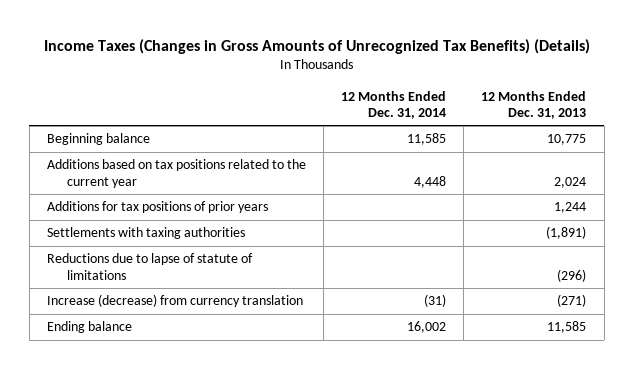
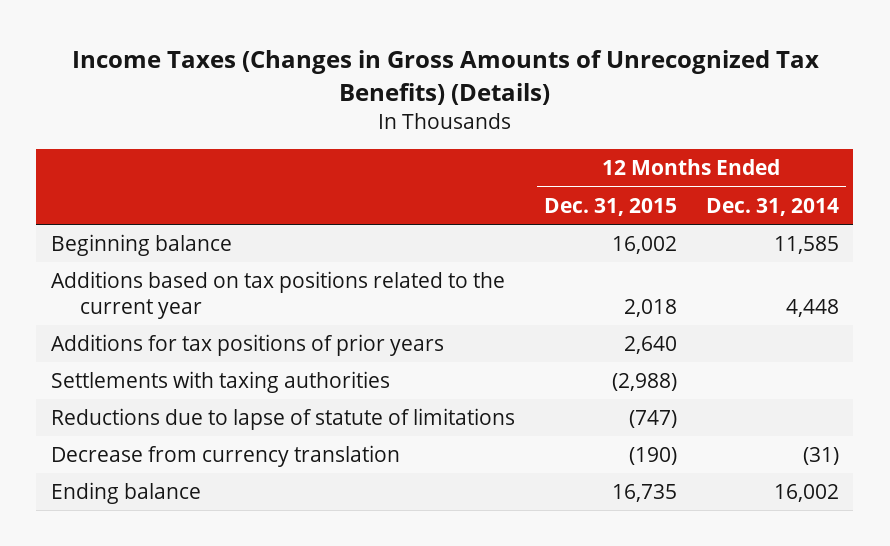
[481,90,587,120] 12 Months Ended Dec. 31, 2013 -> none
none -> [543,197,677,216] Dec. 31, 2015
[46,294,303,308] Increase (decrease) from currency translation -> [50,445,400,468] Decrease from currency translation

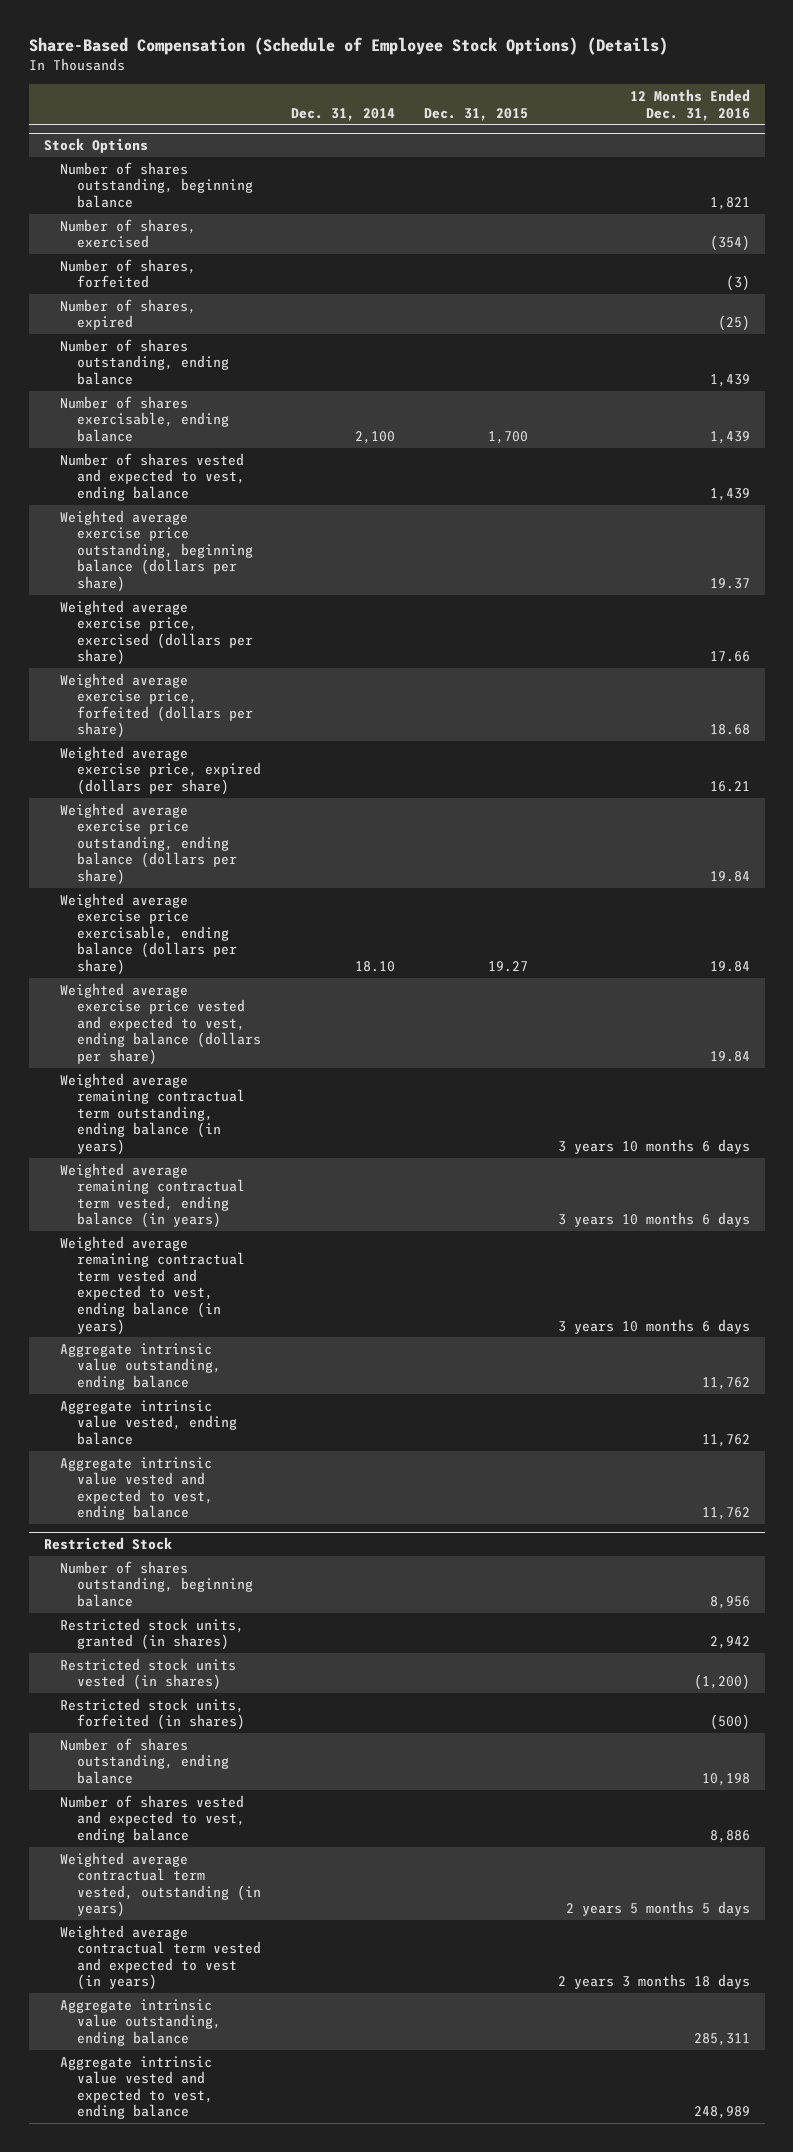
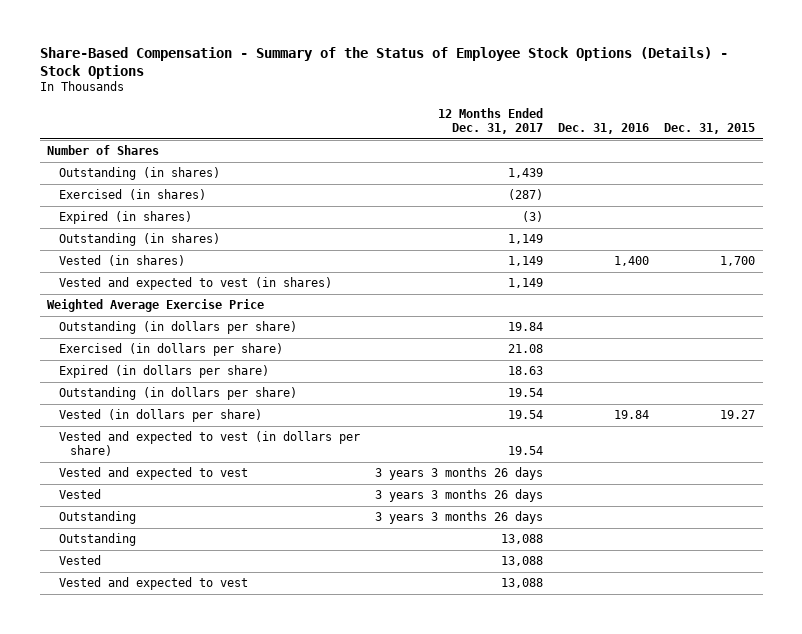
[28,36,668,55] Share-Based Compensation (Schedule of Employee Stock Options) (Details) -> [39,46,728,79] Share-Based Compensation - Summary of the Status of Employee Stock Options (Details) - Stock Options
[290,107,395,121] Dec. 31, 2014 -> none
[629,88,750,121] 12 Months Ended Dec. 31, 2016 -> none
none -> [437,108,543,135] 12 Months Ended Dec. 31, 2017
none -> [558,123,650,135] Dec. 31, 2016
[43,138,148,154] Stock Options -> none
[60,161,254,208] Number of shares outstanding, beginning balance -> none
[60,218,197,249] Number of shares, exercised -> none
[60,258,197,289] Number of shares, forfeited -> none
[60,298,197,331] Number of shares, expired -> none
[60,338,230,385] Number of shares outstanding, ending balance -> none
[60,395,230,442] Number of shares exercisable, ending balance -> none
[60,452,246,501] Number of shares vested and expected to vest, ending balance -> none
[60,509,254,593] Weighted average exercise price outstanding, beginning balance (dollars per share) -> none
[60,599,254,666] Weighted average exercise price, exercised (dollars per share) -> none
[60,672,254,739] Weighted average exercise price, forfeited (dollars per share) -> none
[60,745,262,795] Weighted average exercise price, expired (dollars per share) -> none
[60,802,238,886] Weighted average exercise price outstanding, ending balance (dollars per share) -> none
[60,892,238,976] Weighted average exercise price exercisable, ending balance (dollars per share) -> none
[60,982,262,1066] Weighted average exercise price vested and expected to vest, ending balance (dollars per share) -> none
[60,1072,246,1156] Weighted average remaining contractual term outstanding, ending balance (in years) -> none
[60,1162,246,1229] Weighted average remaining contractual term vested, ending balance (in years) -> none
[60,1235,246,1335] Weighted average remaining contractual term vested and expected to vest, ending balance (in years) -> none
[60,1342,222,1390] Aggregate intrinsic value outstanding, ending balance -> none
[60,1399,238,1445] Aggregate intrinsic value vested, ending balance -> none
[60,1456,214,1521] Aggregate intrinsic value vested and expected to vest, ending balance -> none
[43,1537,172,1551] Restricted Stock -> none
[60,1560,254,1607] Number of shares outstanding, beginning balance -> none
[60,1617,245,1651] Restricted stock units, granted (in shares) -> none
[60,1657,237,1691] Restricted stock units vested (in shares) -> none
[60,1697,246,1731] Restricted stock units, forfeited (in shares) -> none
[60,1737,230,1784] Number of shares outstanding, ending balance -> none
[60,1794,246,1843] Number of shares vested and expected to vest, ending balance -> none
[60,1851,262,1918] Weighted average contractual term vested, outstanding (in years) -> none
[60,1924,262,1991] Weighted average contractual term vested and expected to vest (in years) -> none
[60,1998,222,2046] Aggregate intrinsic value outstanding, ending balance -> none
[60,2055,214,2120] Aggregate intrinsic value vested and expected to vest, ending balance -> none
none -> [47,145,160,156] Number of Shares
none -> [58,167,220,181] Outstanding (in shares)
none -> [58,189,206,201] Exercised (in shares)
none -> [58,211,192,225] Expired (in shares)
none -> [58,233,220,247] Outstanding (in shares)
none -> [58,255,185,267] Vested (in shares)
none -> [58,277,332,291] Vested and expected to vest (in shares)
none -> [47,299,265,313] Weighted Average Exercise Price
none -> [58,321,297,335] Outstanding (in dollars per share)
none -> [58,343,283,357] Exercised (in dollars per share)
none -> [58,365,269,379] Expired (in dollars per share)
none -> [58,387,297,401] Outstanding (in dollars per share)
none -> [58,409,262,423] Vested (in dollars per share)
none -> [58,431,360,457] Vested and expected to vest (in dollars per share)
none -> [58,467,248,481] Vested and expected to vest
none -> [58,489,101,500] Vested
none -> [58,511,136,525] Outstanding
none -> [58,533,136,547] Outstanding
none -> [58,555,101,566] Vested
none -> [58,577,248,591] Vested and expected to vest

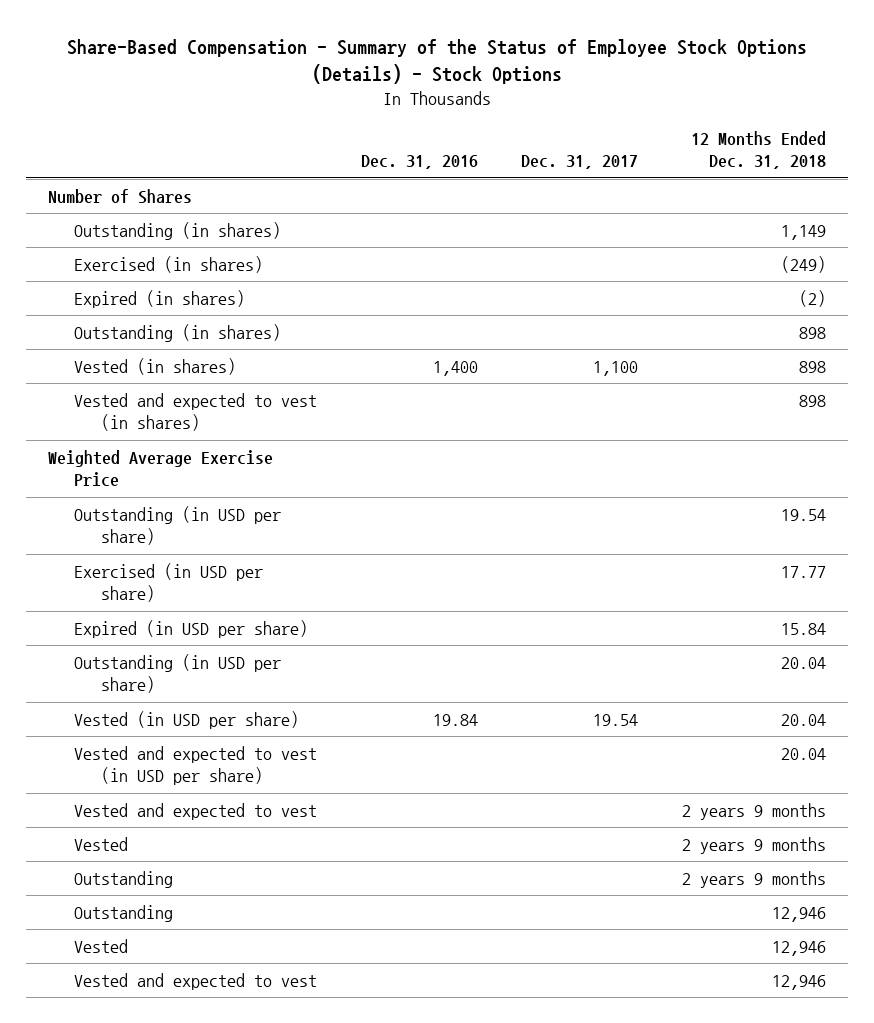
[437,108,543,135] 12 Months Ended Dec. 31, 2017 -> none
[664,123,756,135] Dec. 31, 2015 -> none
none -> [521,155,639,170] Dec. 31, 2017
none -> [690,130,826,170] 12 Months Ended Dec. 31, 2018
[58,321,297,335] Outstanding (in dollars per share) -> [74,505,282,546] Outstanding (in USD per share)
[58,343,283,357] Exercised (in dollars per share) -> [74,562,264,603] Exercised (in USD per share)
[58,365,269,379] Expired (in dollars per share) -> [74,619,309,638] Expired (in USD per share)
[58,387,297,401] Outstanding (in dollars per share) -> [74,653,282,694] Outstanding (in USD per share)
[58,409,262,423] Vested (in dollars per share) -> [74,710,300,729] Vested (in USD per share)
[58,431,360,457] Vested and expected to vest (in dollars per share) -> [74,745,318,786] Vested and expected to vest (in USD per share)

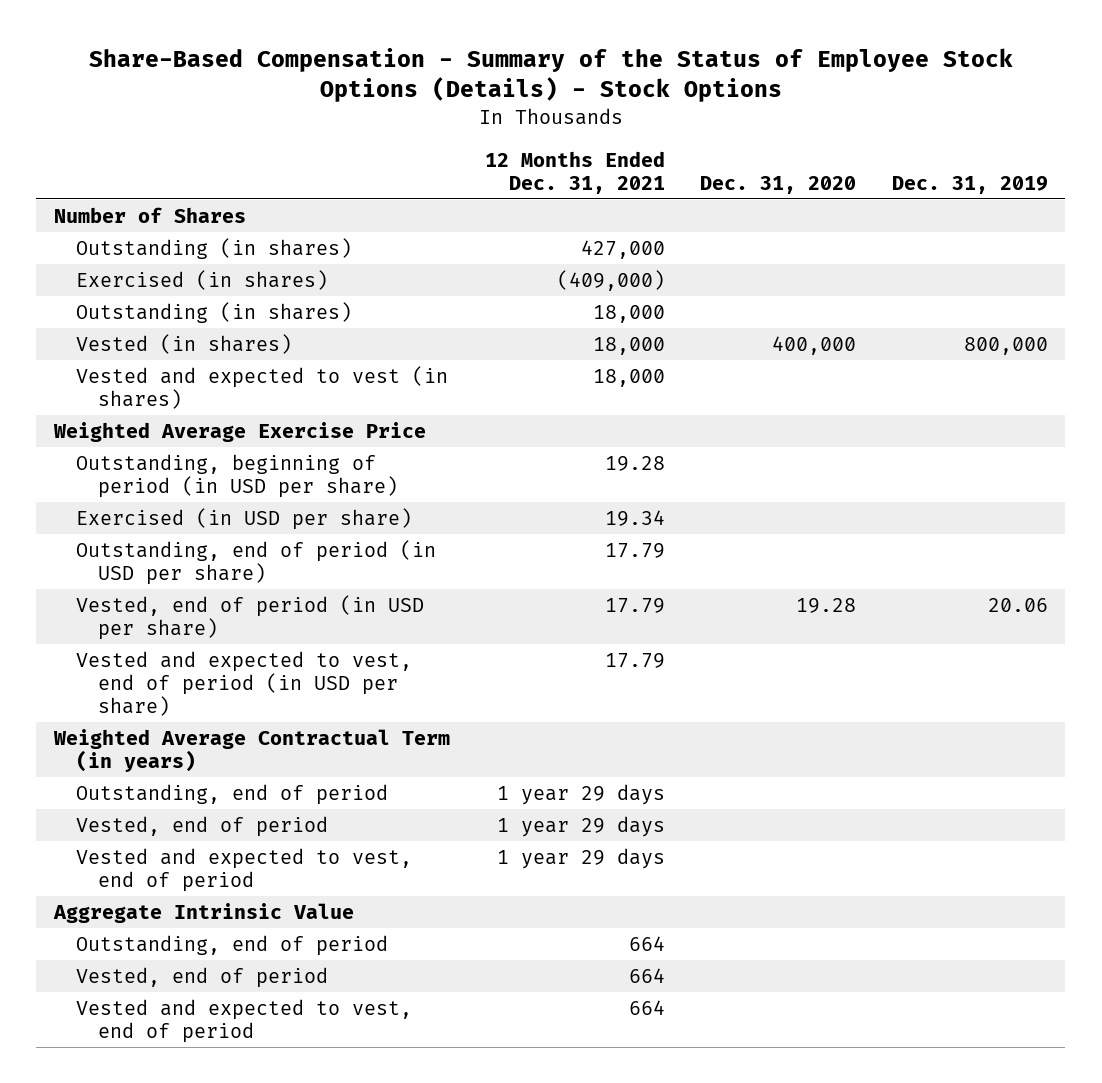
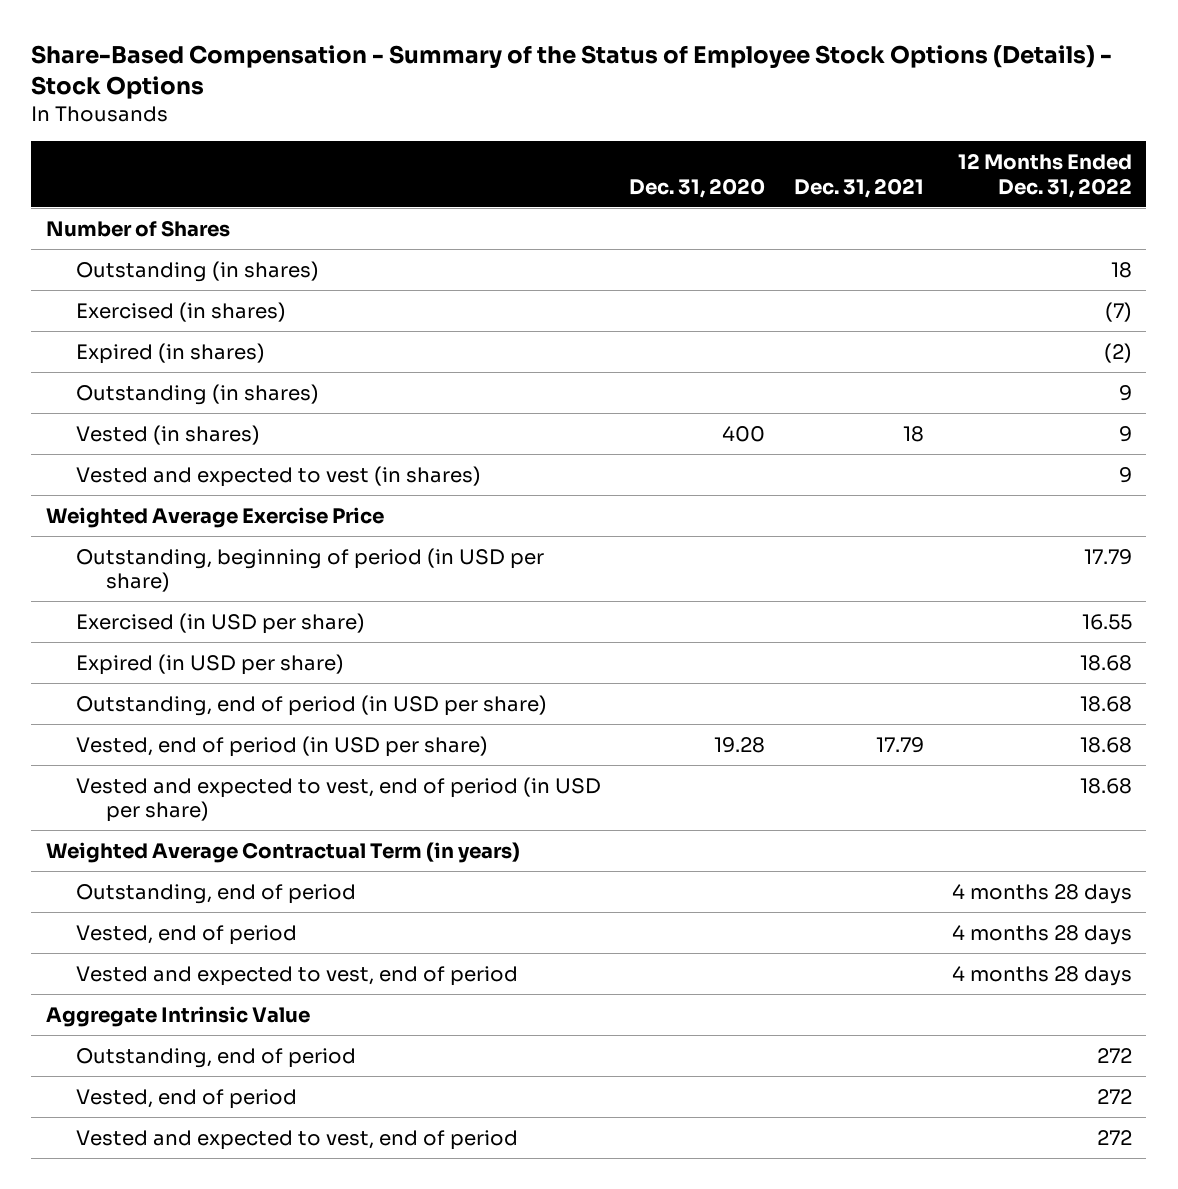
[485,150,666,194] 12 Months Ended Dec. 31, 2021 -> none
[891,175,1048,194] Dec. 31, 2019 -> none
none -> [793,177,924,198] Dec. 31, 2021
none -> [958,152,1133,198] 12 Months Ended Dec. 31, 2022
none -> [75,342,265,364] Expired (in shares)
[772,335,857,355] 400,000 -> [722,425,766,442] 400
none -> [75,653,344,675] Expired (in USD per share)

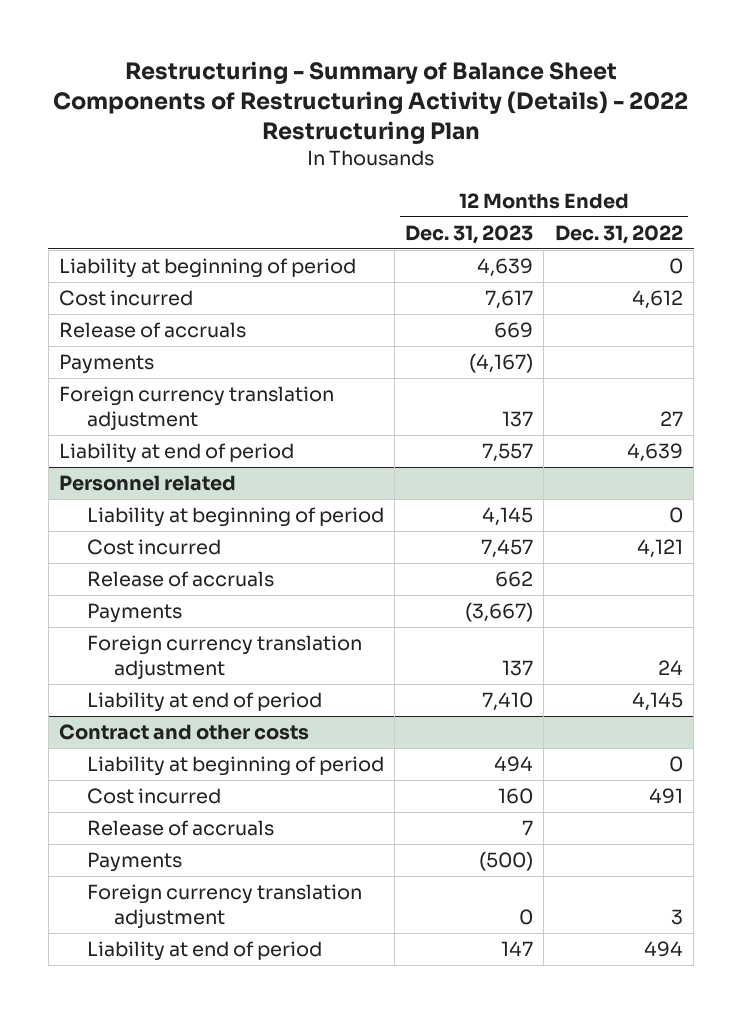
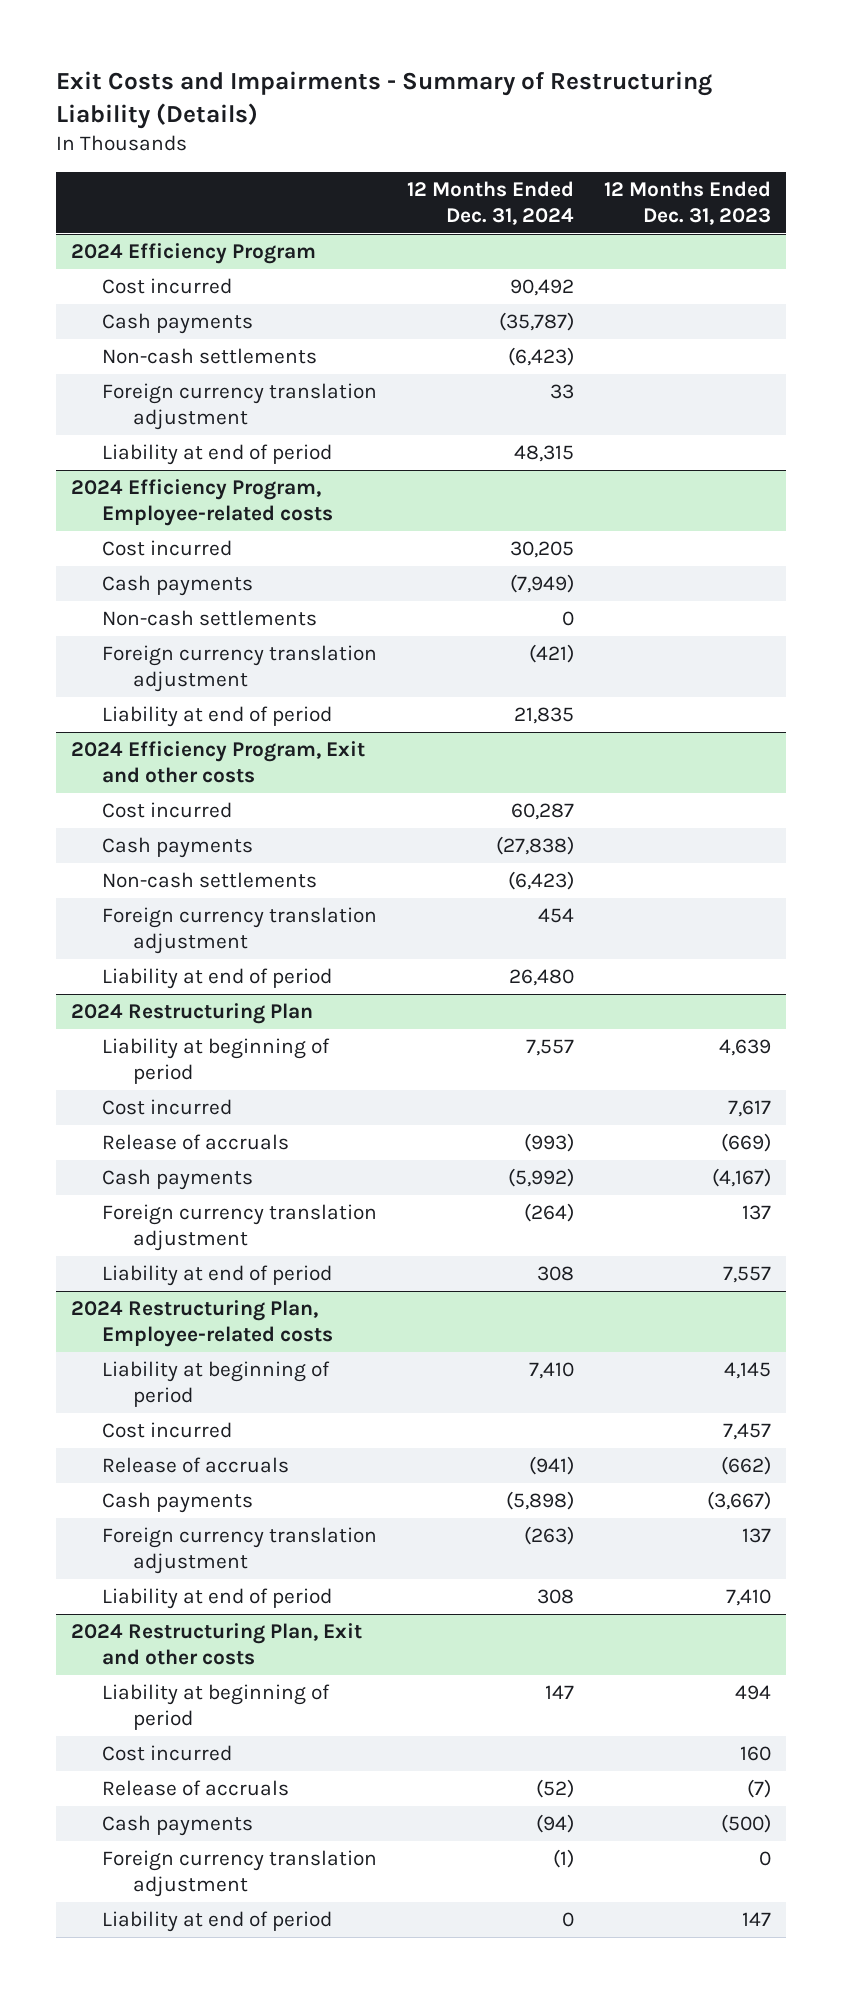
[53,60,689,145] Restructuring - Summary of Balance Sheet Components of Restructuring Activity (Details) - 2022 Restructuring Plan -> [56,70,713,129] Exit Costs and Impairments - Summary of Restructuring Liability (Details)
[554,224,683,244] Dec. 31, 2022 -> none
none -> [407,180,575,225] 12 Months Ended Dec. 31, 2024
none -> [71,243,317,265] 2024 Efficiency Program
none -> [102,278,233,295] Cost incurred
none -> [102,313,254,335] Cash payments
none -> [102,348,318,365] Non-cash settlements
none -> [102,383,378,431] Foreign currency translation adjustment
none -> [102,444,333,466] Liability at end of period
none -> [71,479,334,527] 2024 Efficiency Program, Employee-related costs
none -> [102,540,233,557] Cost incurred
none -> [102,575,254,597] Cash payments
none -> [102,610,318,627] Non-cash settlements
none -> [102,645,378,693] Foreign currency translation adjustment
none -> [102,706,333,728] Liability at end of period
none -> [71,741,366,784] 2024 Efficiency Program, Exit and other costs
none -> [102,802,233,819] Cost incurred
none -> [102,837,254,859] Cash payments
none -> [102,872,318,889] Non-cash settlements
none -> [102,907,378,955] Foreign currency translation adjustment
none -> [102,968,333,990] Liability at end of period
none -> [71,1003,314,1025] 2024 Restructuring Plan
[494,322,534,339] 669 -> [721,1133,772,1153] (669)
[59,354,155,375] Payments -> [102,1169,254,1191] Cash payments
[59,475,237,492] Personnel related -> [71,1300,334,1348] 2024 Restructuring Plan, Employee-related costs
[495,571,534,588] 662 -> [721,1456,772,1476] (662)
[86,603,182,624] Payments -> [102,1492,254,1514] Cash payments
[59,724,310,741] Contract and other costs -> [71,1623,363,1666] 2024 Restructuring Plan, Exit and other costs
[522,820,534,836] 7 -> [747,1779,772,1799] (7)
[86,852,182,873] Payments -> [102,1815,254,1837] Cash payments

